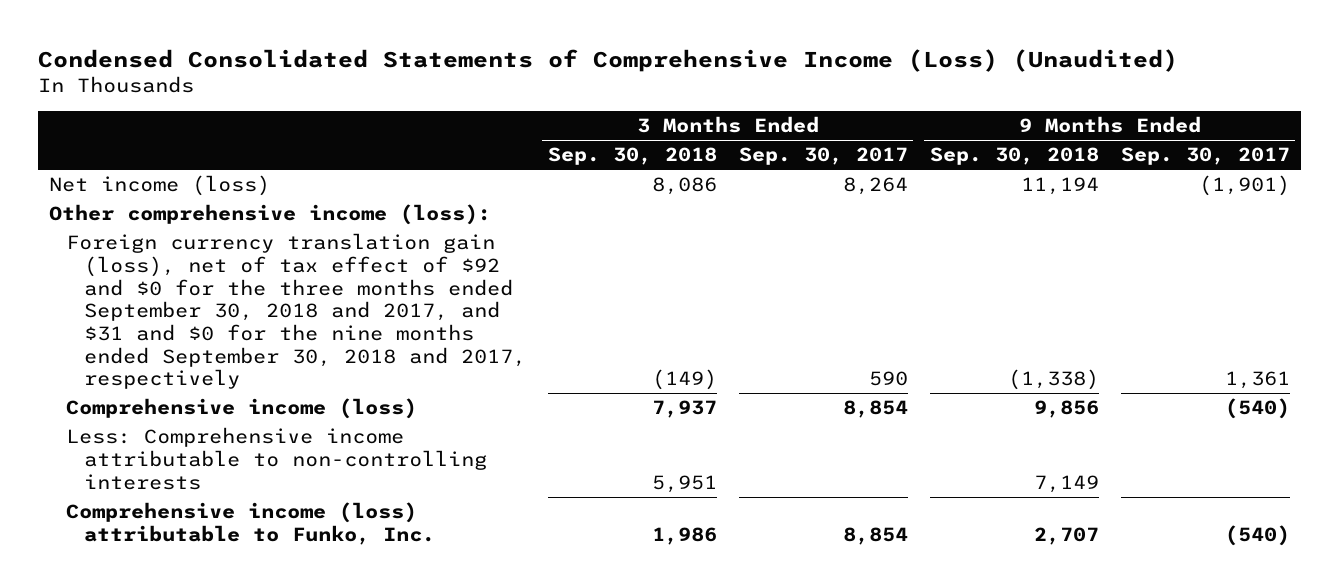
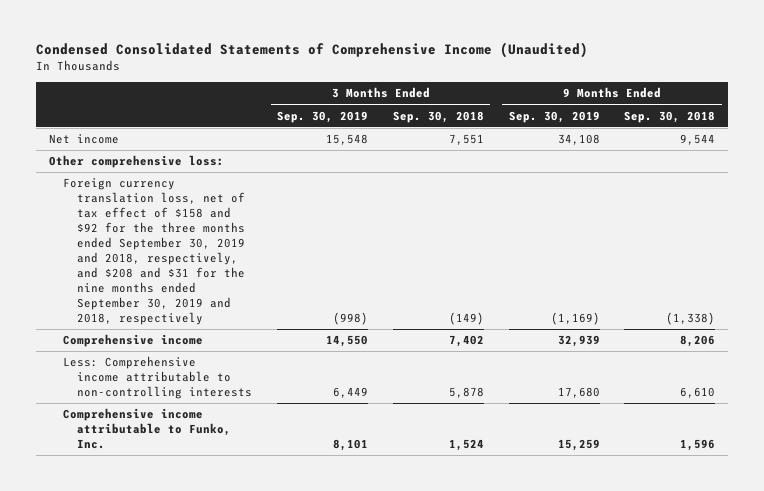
[37,48,1178,72] Condensed Consolidated Statements of Comprehensive Income (Loss) (Unaudited) -> [36,42,589,59] Condensed Consolidated Statements of Comprehensive Income (Unaudited)
[738,147,908,166] Sep. 30, 2017 -> none
[1120,147,1290,166] Sep. 30, 2017 -> none
none -> [277,110,369,123] Sep. 30, 2019
none -> [508,110,600,123] Sep. 30, 2019
[48,175,270,197] Net income (loss) -> [48,134,119,145] Net income
[651,177,717,196] 8,086 -> [448,134,484,146] 7,551
[1020,177,1099,196] 11,194 -> [680,134,716,146] 9,544
[48,204,491,226] Other comprehensive income (loss): -> [48,155,224,169] Other comprehensive loss:
[66,233,526,390] Foreign currency translation gain (loss), net of tax effect of $92 and $0 for the three months ended September 30, 2018 and 2017, and $31 and $0 for the nine months ended September 30, 2018 and 2017, respectively -> [63,178,246,325] Foreign currency translation loss, net of tax effect of $158 and $92 for the three months ended September 30, 2019 and 2018, respectively, and $208 and $31 for the nine months ended September 30, 2019 and 2018, respectively
[66,398,418,420] Comprehensive income (loss) -> [63,334,204,348] Comprehensive income
[651,400,717,419] 7,937 -> [448,335,484,348] 7,402
[1033,400,1099,419] 9,856 -> [680,335,716,348] 8,206
[651,474,717,493] 5,951 -> [448,387,484,399] 5,878
[1033,474,1099,493] 7,149 -> [680,387,716,399] 6,610
[66,502,435,545] Comprehensive income (loss) attributable to Funko, Inc. -> [63,408,232,450] Comprehensive income attributable to Funko, Inc.
[651,526,717,545] 1,986 -> [448,439,484,452] 1,524
[1033,526,1099,545] 2,707 -> [680,439,716,452] 1,596

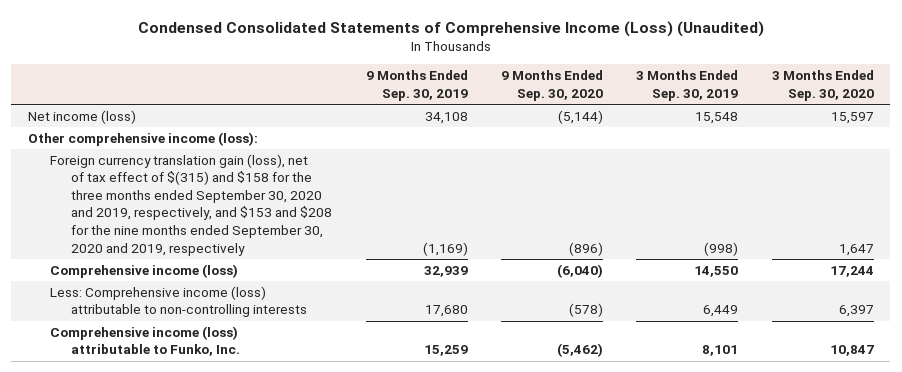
[36,42,589,59] Condensed Consolidated Statements of Comprehensive Income (Unaudited) -> [137,20,764,37] Condensed Consolidated Statements of Comprehensive Income (Loss) (Unaudited)
[392,110,484,123] Sep. 30, 2018 -> none
[624,110,716,123] Sep. 30, 2018 -> none
none -> [501,70,604,101] 9 Months Ended Sep. 30, 2020
none -> [771,70,874,101] 3 Months Ended Sep. 30, 2020
[48,134,119,145] Net income -> [28,109,137,124] Net income (loss)
[48,155,224,169] Other comprehensive loss: -> [28,131,259,146] Other comprehensive income (loss):
[63,178,246,325] Foreign currency translation loss, net of tax effect of $158 and $92 for the three months ended September 30, 2019 and 2018, respectively, and $208 and $31 for the nine months ended September 30, 2019 and 2018, respectively -> [49,153,333,256] Foreign currency translation gain (loss), net of tax effect of $(315) and $158 for the three months ended September 30, 2020 and 2019, respectively, and $153 and $208 for the nine months ended September 30, 2020 and 2019, respectively
[63,334,204,348] Comprehensive income -> [49,263,238,278] Comprehensive income (loss)
[63,356,253,400] Less: Comprehensive income attributable to non-controlling interests -> [49,285,308,318] Less: Comprehensive income (loss) attributable to non-controlling interests
[63,408,232,450] Comprehensive income attributable to Funko, Inc. -> [49,325,241,357] Comprehensive income (loss) attributable to Funko, Inc.

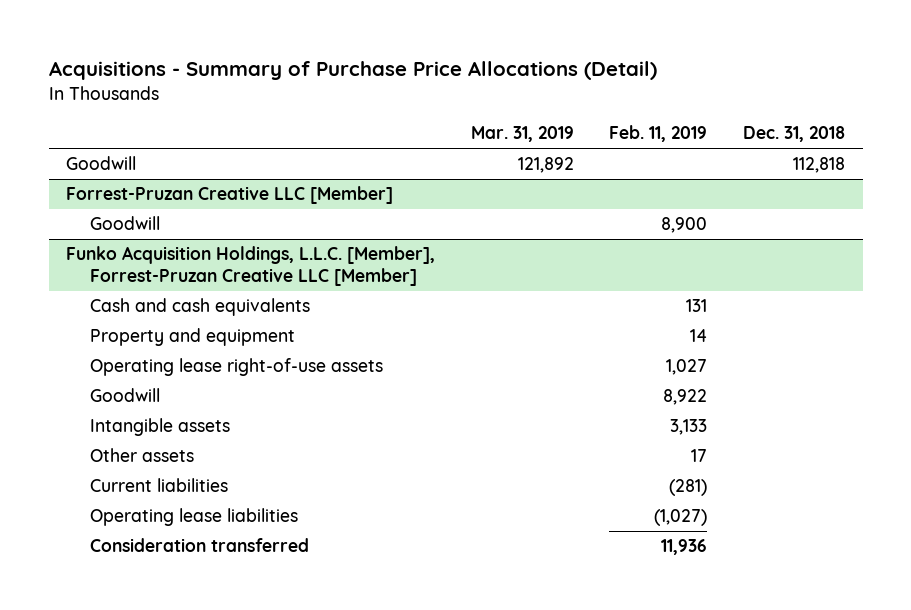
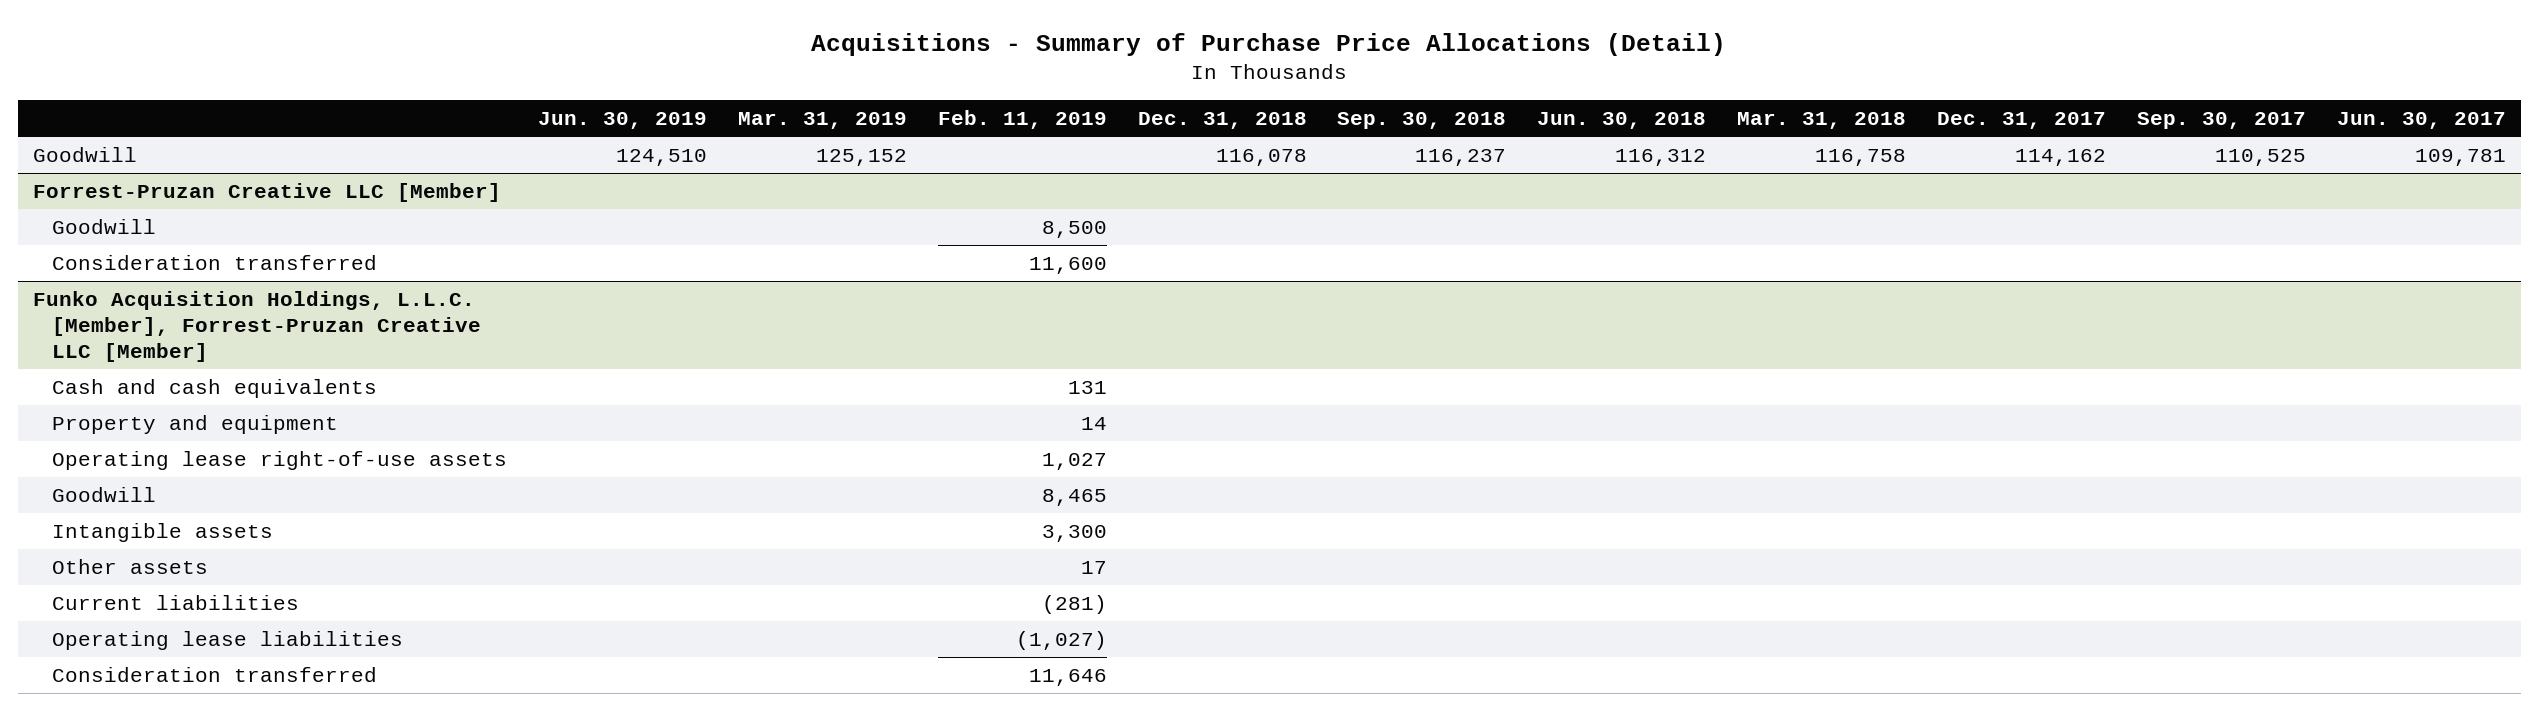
none -> [538,112,708,130] Jun. 30, 2019
none -> [1337,112,1507,130] Sep. 30, 2018
none -> [1537,112,1707,130] Jun. 30, 2018
none -> [1737,112,1907,130] Mar. 31, 2018
none -> [1936,112,2106,130] Dec. 31, 2017
none -> [2136,112,2306,130] Sep. 30, 2017
none -> [2336,112,2506,130] Jun. 30, 2017
[517,157,574,174] 121,892 -> [815,149,907,167] 125,152
[792,157,845,174] 112,818 -> [1215,149,1307,167] 116,078
[661,217,708,234] 8,900 -> [1041,221,1107,239] 8,500
none -> [52,255,378,271] Consideration transferred
[663,389,708,406] 8,922 -> [1041,489,1107,507] 8,465
[670,419,708,436] 3,133 -> [1041,525,1107,543] 3,300
[661,539,708,556] 11,936 -> [1028,669,1107,687] 11,646

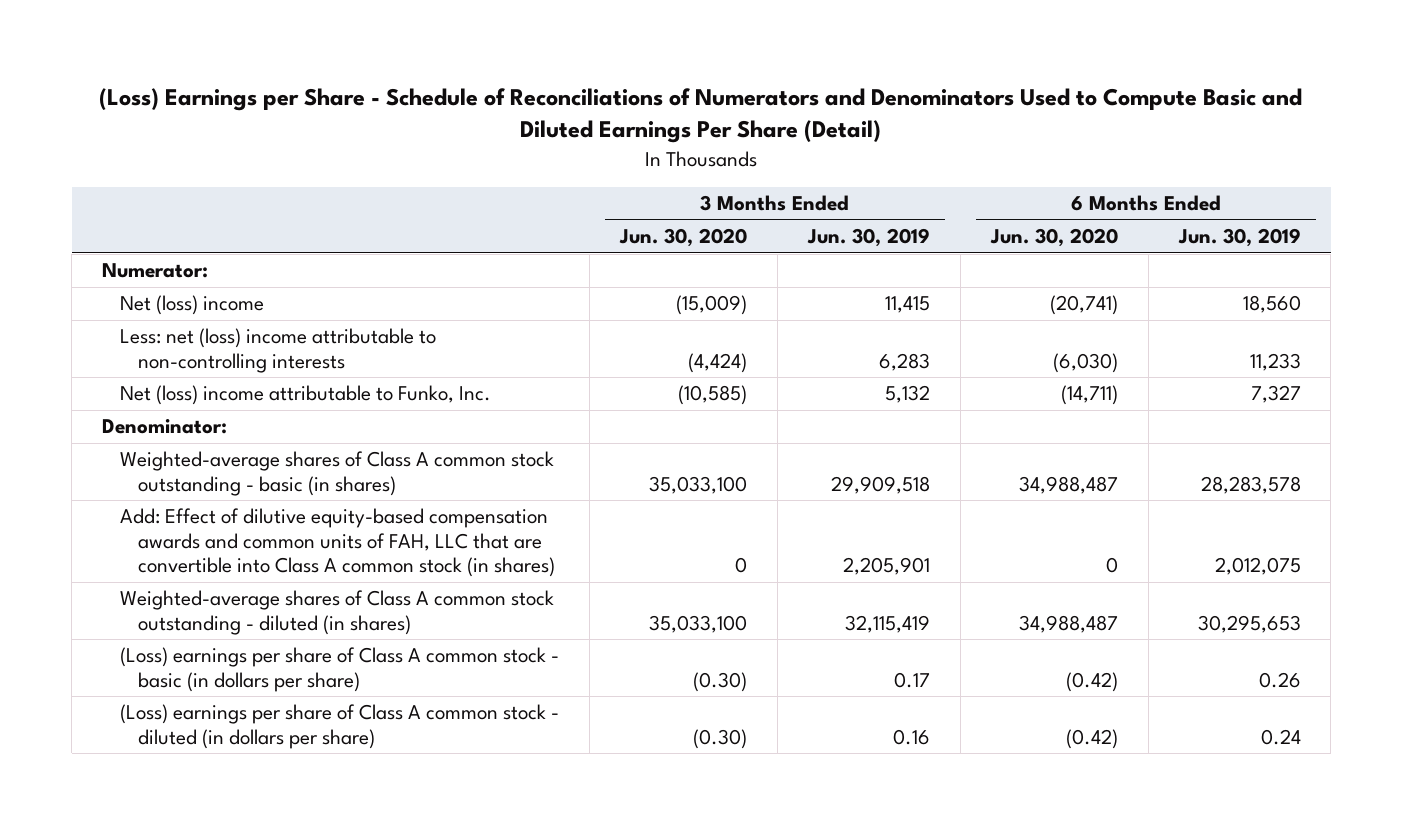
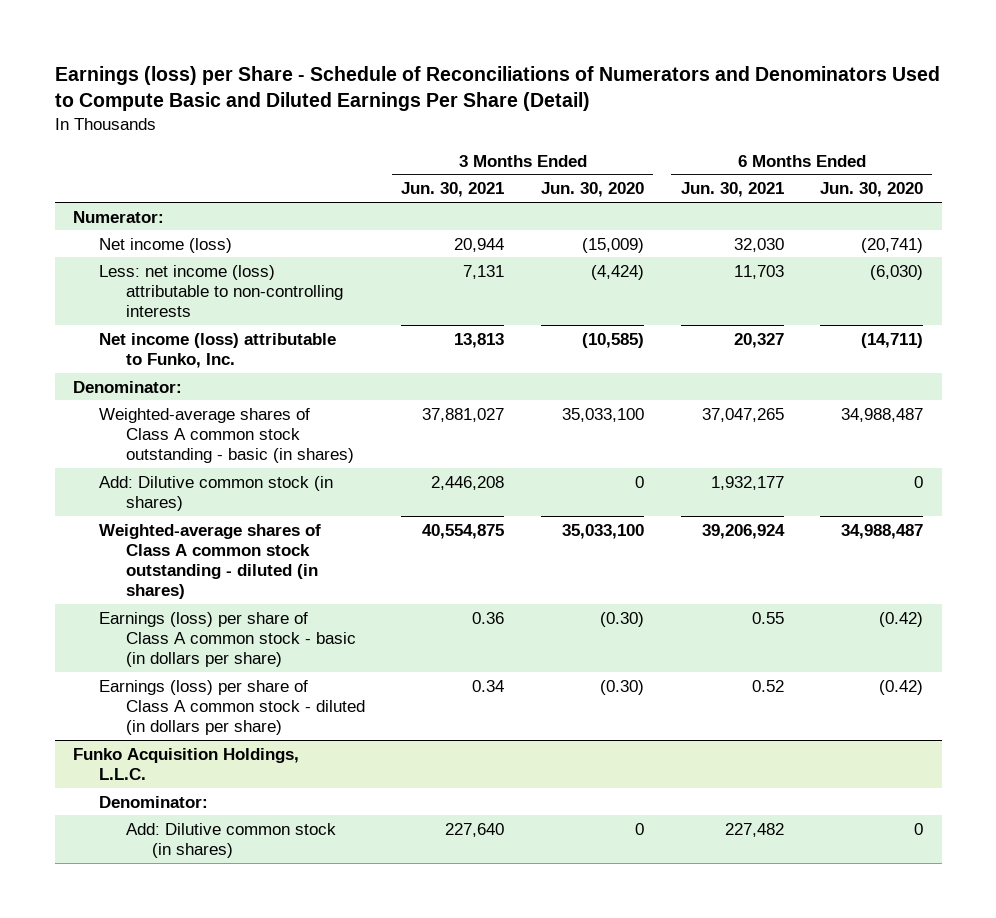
[99,87,1303,144] (Loss) Earnings per Share - Schedule of Reconciliations of Numerators and Denominators Used to Compute Basic and Diluted Earnings Per Share (Detail) -> [54,66,940,112] Earnings (loss) per Share - Schedule of Reconciliations of Numerators and Denominators Used to Compute Basic and Diluted Earnings Per Share (Detail)
[806,228,930,248] Jun. 30, 2019 -> none
[1177,228,1301,248] Jun. 30, 2019 -> none
none -> [401,182,505,198] Jun. 30, 2021
none -> [680,182,784,198] Jun. 30, 2021
[120,295,265,316] Net (loss) income -> [99,237,233,253] Net income (loss)
[120,328,437,373] Less: net (loss) income attributable to non-controlling interests -> [99,264,343,318] Less: net income (loss) attributable to non-controlling interests
[120,385,492,406] Net (loss) income attributable to Funko, Inc. -> [99,332,337,368] Net income (loss) attributable to Funko, Inc.
[120,508,556,578] Add: Effect of dilutive equity-based compensation awards and common units of FAH, LLC that are convertible into Class A common stock (in shares) -> [99,475,334,511] Add: Dilutive common stock (in shares)
[120,647,560,692] (Loss) earnings per share of Class A common stock - basic (in dollars per share) -> [99,611,356,668] Earnings (loss) per share of Class A common stock - basic (in dollars per share)
[120,704,560,749] (Loss) earnings per share of Class A common stock - diluted (in dollars per share) -> [99,679,365,736] Earnings (loss) per share of Class A common stock - diluted (in dollars per share)
none -> [73,747,300,780] Funko Acquisition Holdings, L.L.C.
none -> [99,795,209,808] Denominator:
none -> [125,822,336,858] Add: Dilutive common stock (in shares)

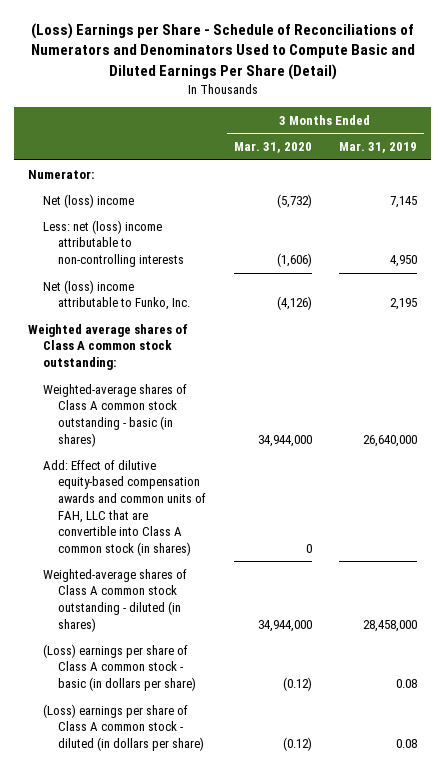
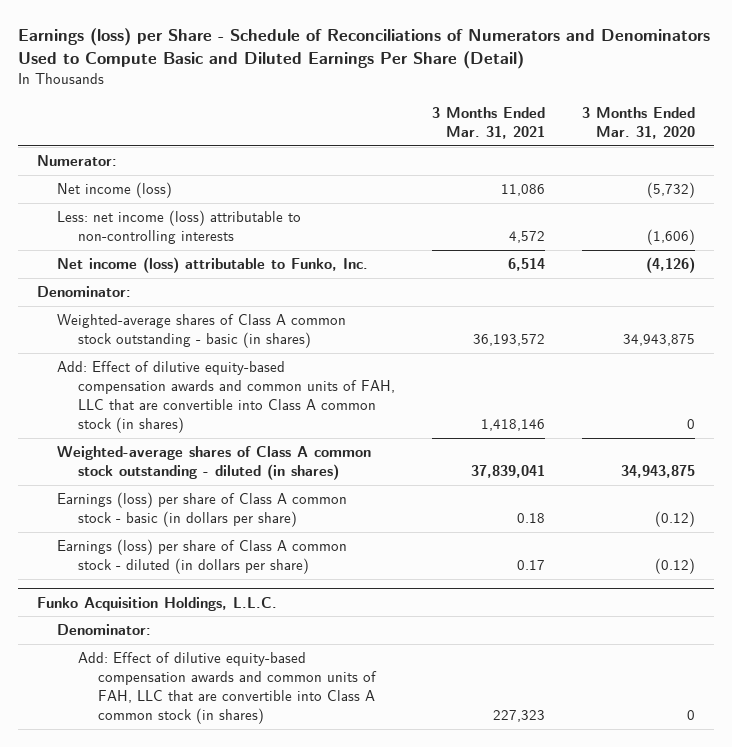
[30,22,415,80] (Loss) Earnings per Share - Schedule of Reconciliations of Numerators and Denominators Used to Compute Basic and Diluted Earnings Per Share (Detail) -> [17,28,710,70] Earnings (loss) per Share - Schedule of Reconciliations of Numerators and Denominators Used to Compute Basic and Diluted Earnings Per Share (Detail)
[339,142,418,154] Mar. 31, 2019 -> none
none -> [431,107,545,140] 3 Months Ended Mar. 31, 2021
[43,193,135,208] Net (loss) income -> [57,181,173,198] Net income (loss)
[43,219,185,268] Less: net (loss) income attributable to non-controlling interests -> [57,209,302,245] Less: net income (loss) attributable to non-controlling interests
[43,279,191,311] Net (loss) income attributable to Funko, Inc. -> [57,256,369,273] Net income (loss) attributable to Funko, Inc.
[28,323,189,371] Weighted average shares of Class A common stock outstanding: -> [36,285,131,297] Denominator:
[257,434,312,447] 34,944,000 -> [623,334,696,347] 34,943,875
[257,619,312,632] 34,944,000 -> [621,465,696,479] 34,943,875
[43,643,197,692] (Loss) earnings per share of Class A common stock - basic (in dollars per share) -> [57,491,348,528] Earnings (loss) per share of Class A common stock - basic (in dollars per share)
[43,703,205,752] (Loss) earnings per share of Class A common stock - diluted (in dollars per share) -> [57,538,348,575] Earnings (loss) per share of Class A common stock - diluted (in dollars per share)
none -> [36,596,277,611] Funko Acquisition Holdings, L.L.C.
none -> [57,623,152,635] Denominator:
none -> [77,651,378,725] Add: Effect of dilutive equity-based compensation awards and common units of FAH, LLC that are convertible into Class A common stock (in shares)

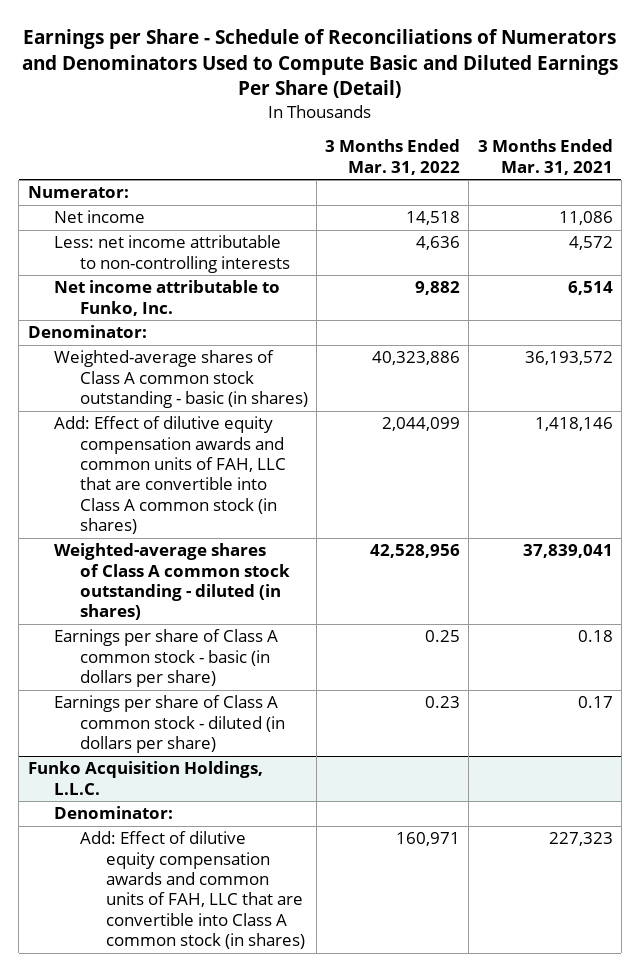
[17,28,710,70] Earnings (loss) per Share - Schedule of Reconciliations of Numerators and Denominators Used to Compute Basic and Diluted Earnings Per Share (Detail) -> [22,29,619,99] Earnings per Share - Schedule of Reconciliations of Numerators and Denominators Used to Compute Basic and Diluted Earnings Per Share (Detail)
[582,107,696,140] 3 Months Ended Mar. 31, 2020 -> none
none -> [325,139,461,175] 3 Months Ended Mar. 31, 2022
[57,181,173,198] Net income (loss) -> [53,210,145,224] Net income
[57,209,302,245] Less: net income (loss) attributable to non-controlling interests -> [53,235,290,273] Less: net income attributable to non-controlling interests
[57,256,369,273] Net income (loss) attributable to Funko, Inc. -> [53,280,280,316] Net income attributable to Funko, Inc.
[57,360,395,434] Add: Effect of dilutive equity-based compensation awards and common units of FAH, LLC that are convertible into Class A common stock (in shares) -> [53,416,286,535] Add: Effect of dilutive equity compensation awards and common units of FAH, LLC that are convertible into Class A common stock (in shares)
[57,491,348,528] Earnings (loss) per share of Class A common stock - basic (in dollars per share) -> [53,629,278,687] Earnings per share of Class A common stock - basic (in dollars per share)
[57,538,348,575] Earnings (loss) per share of Class A common stock - diluted (in dollars per share) -> [53,695,285,753] Earnings per share of Class A common stock - diluted (in dollars per share)
[77,651,378,725] Add: Effect of dilutive equity-based compensation awards and common units of FAH, LLC that are convertible into Class A common stock (in shares) -> [79,831,305,950] Add: Effect of dilutive equity compensation awards and common units of FAH, LLC that are convertible into Class A common stock (in shares)

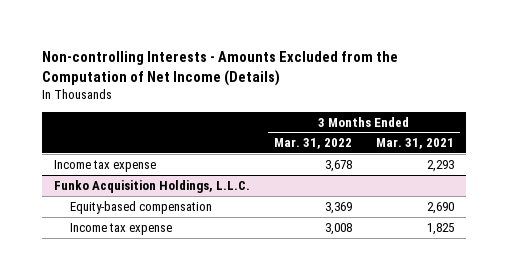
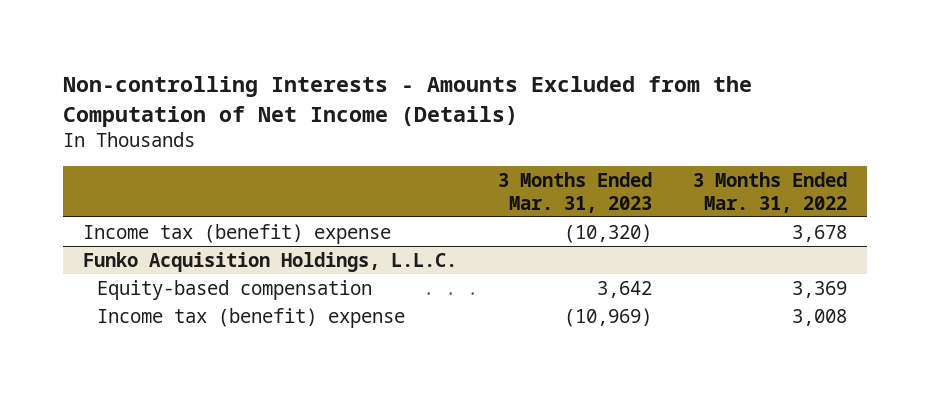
[376,138,455,150] Mar. 31, 2021 -> none
none -> [498,171,653,213] 3 Months Ended Mar. 31, 2023
[54,159,157,172] Income tax expense -> [83,223,392,244] Income tax (benefit) expense
[69,222,172,235] Income tax expense -> [96,307,405,328] Income tax (benefit) expense

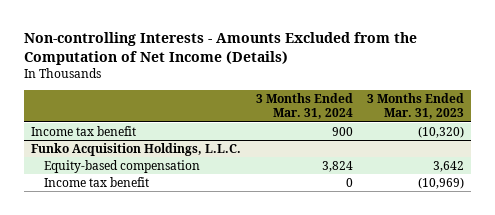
[692,171,847,213] 3 Months Ended Mar. 31, 2022 -> none
none -> [255,93,353,120] 3 Months Ended Mar. 31, 2024
[83,223,392,244] Income tax (benefit) expense -> [31,125,137,136] Income tax benefit
[96,307,405,328] Income tax (benefit) expense -> [44,176,150,187] Income tax benefit

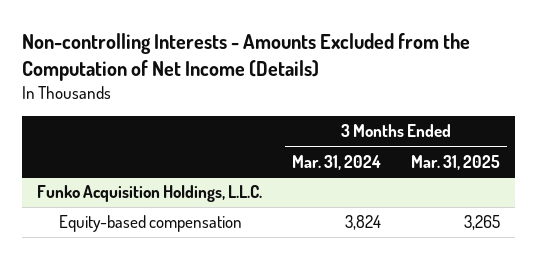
[366,93,464,120] 3 Months Ended Mar. 31, 2023 -> none
none -> [410,154,500,170] Mar. 31, 2025
[31,125,137,136] Income tax benefit -> none
[44,176,150,187] Income tax benefit -> none

